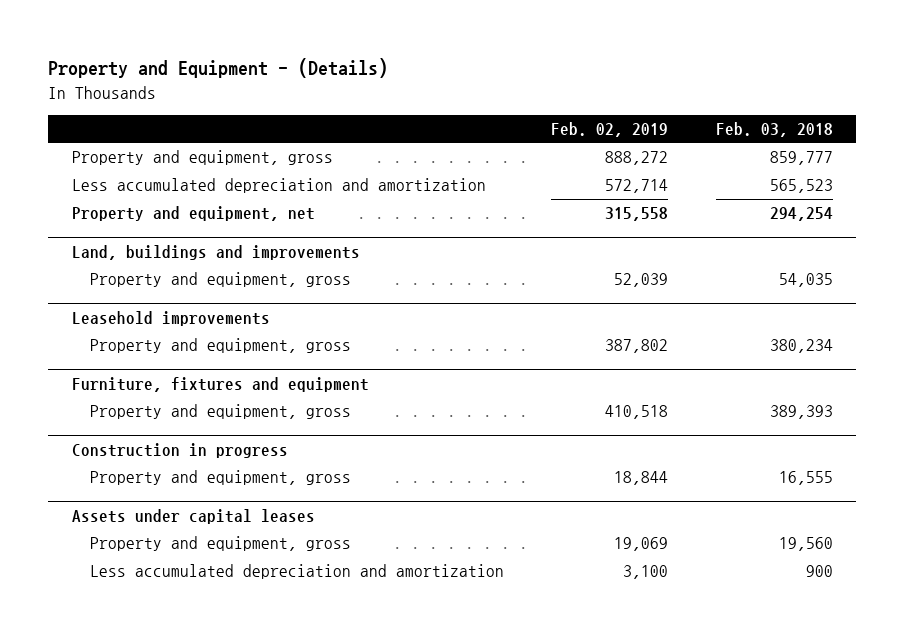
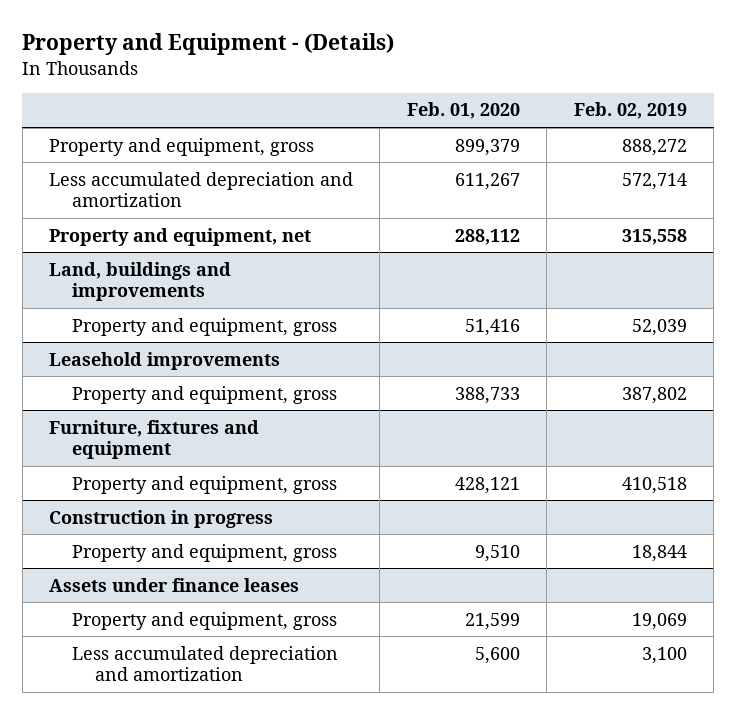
[715,122,833,138] Feb. 03, 2018 -> none
none -> [406,102,520,120] Feb. 01, 2020
[71,508,315,524] Assets under capital leases -> [49,577,300,592] Assets under finance leases

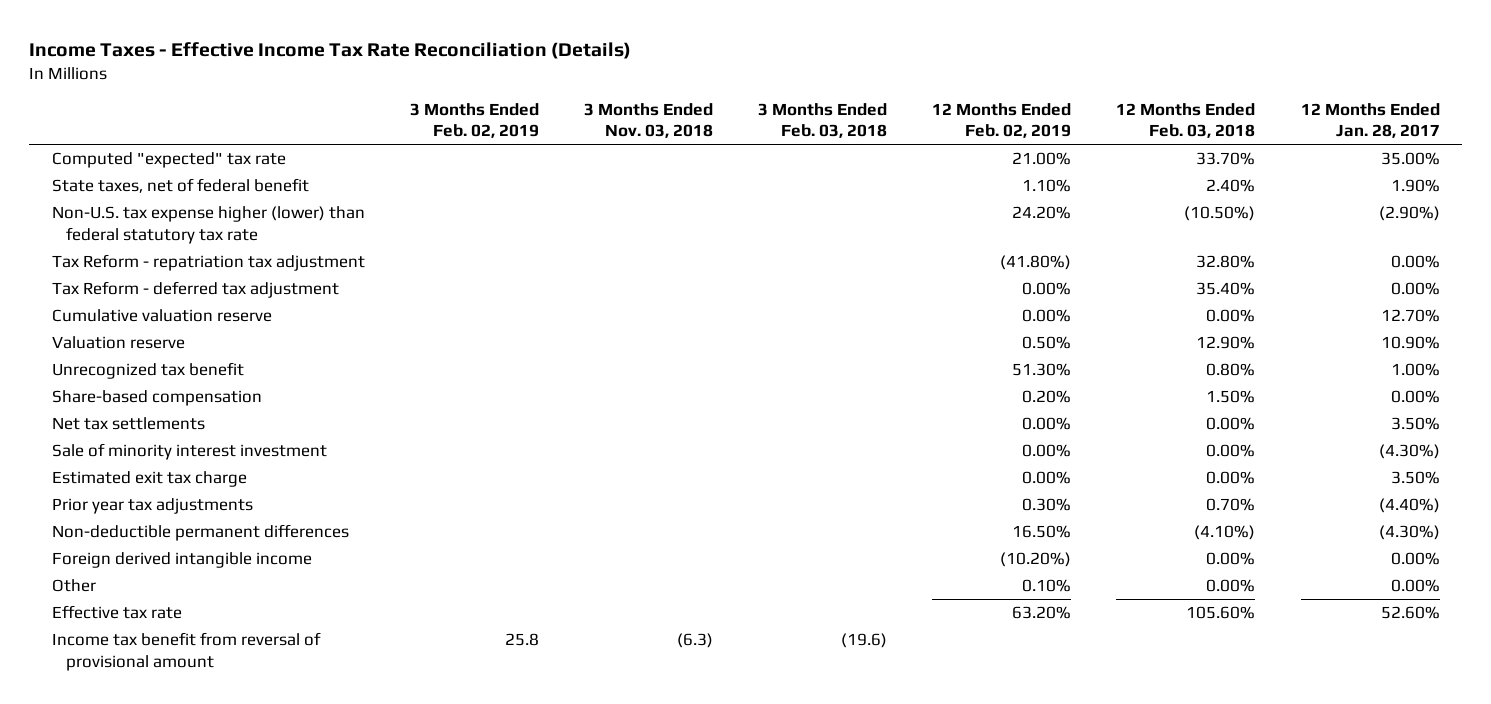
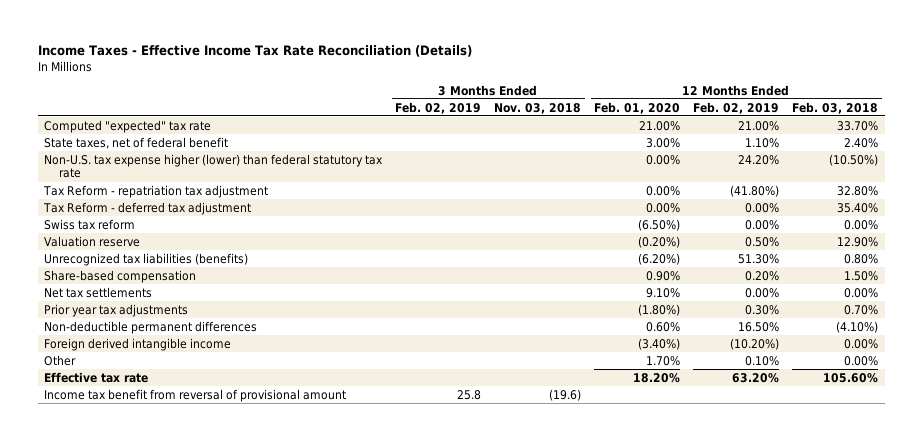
[758,102,888,139] 3 Months Ended Feb. 03, 2018 -> none
[1300,102,1440,139] 12 Months Ended Jan. 28, 2017 -> none
none -> [594,101,681,114] Feb. 01, 2020
[51,309,272,323] Cumulative valuation reserve -> none
none -> [44,218,136,230] Swiss tax reform
[51,362,244,380] Unrecognized tax benefit -> [44,252,249,266] Unrecognized tax liabilities (benefits)
[51,443,327,461] Sale of minority interest investment -> none
[51,471,247,488] Estimated exit tax charge -> none
[676,633,713,649] (6.3) -> [549,388,582,401] (19.6)

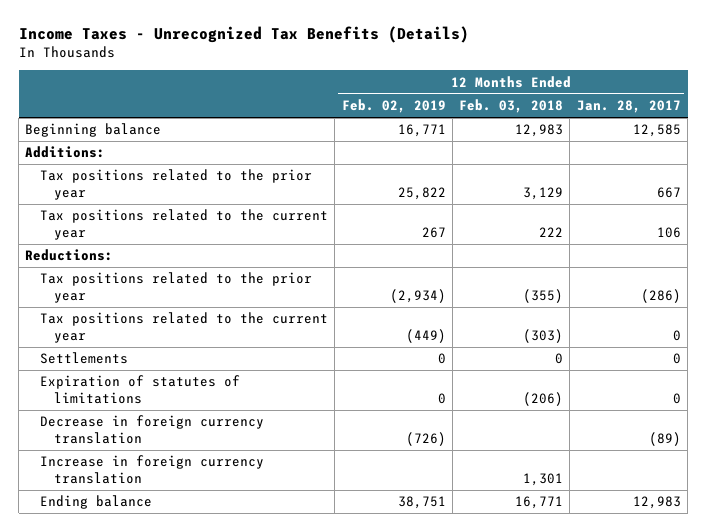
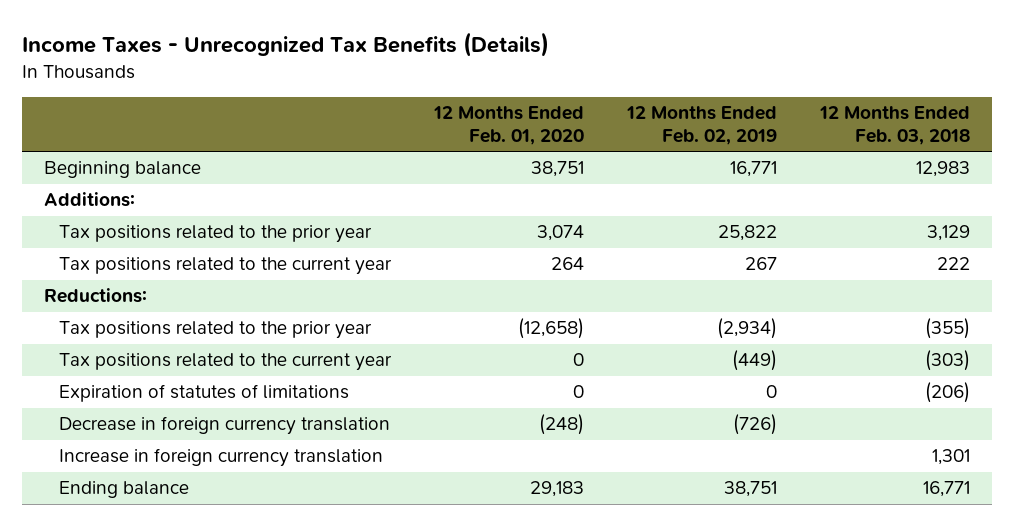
[576,100,681,114] Jan. 28, 2017 -> none
none -> [433,105,585,145] 12 Months Ended Feb. 01, 2020
[39,352,128,365] Settlements -> none

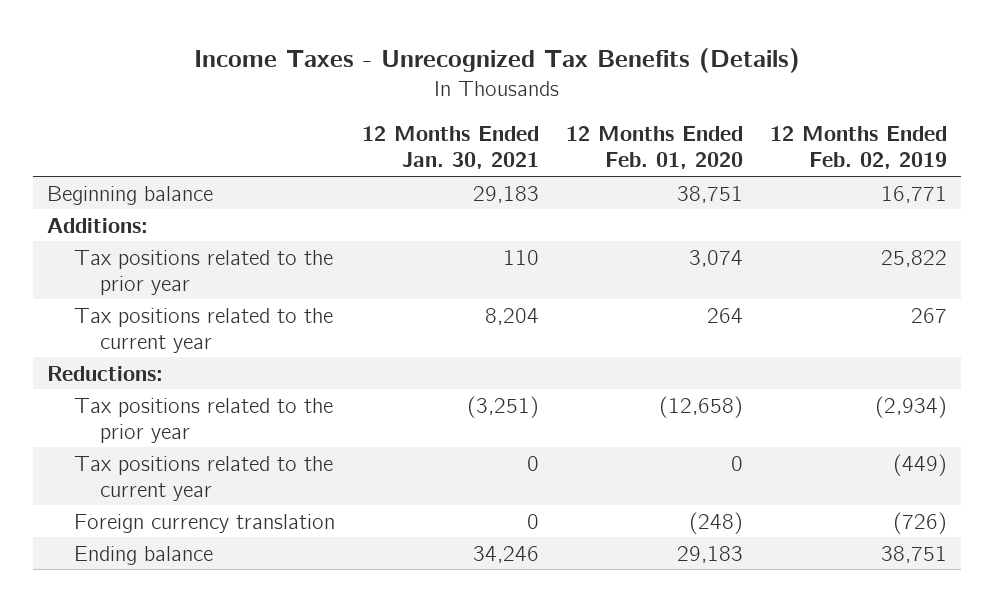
[819,105,971,145] 12 Months Ended Feb. 03, 2018 -> none
none -> [361,126,539,170] 12 Months Ended Jan. 30, 2021
[59,384,350,403] Expiration of statutes of limitations -> none
[59,448,384,468] Increase in foreign currency translation -> none
[59,416,391,436] Decrease in foreign currency translation -> [73,513,335,533] Foreign currency translation

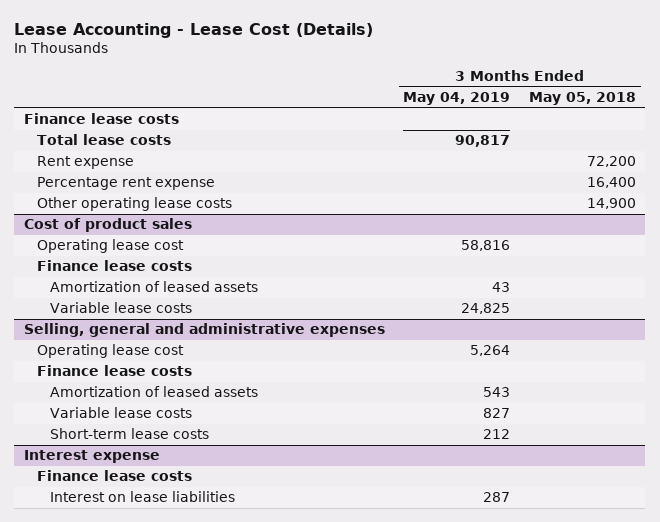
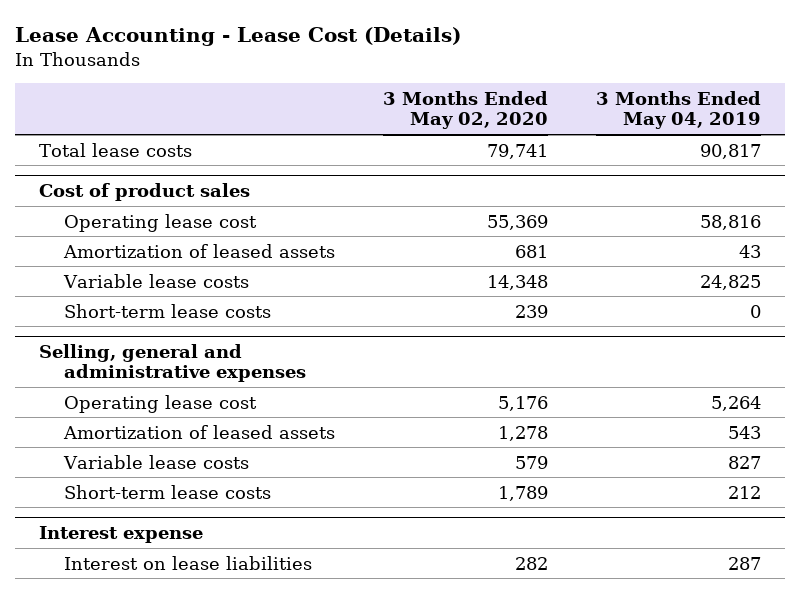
[529,92,637,106] May 05, 2018 -> none
none -> [383,90,549,130] 3 Months Ended May 02, 2020
[23,113,179,125] Finance lease costs -> none
[36,156,134,170] Rent expense -> none
[36,177,215,191] Percentage rent expense -> none
[36,197,232,212] Other operating lease costs -> none
[36,260,192,272] Finance lease costs -> none
none -> [64,303,272,318] Short-term lease costs
[36,365,192,377] Finance lease costs -> none
[36,470,192,482] Finance lease costs -> none

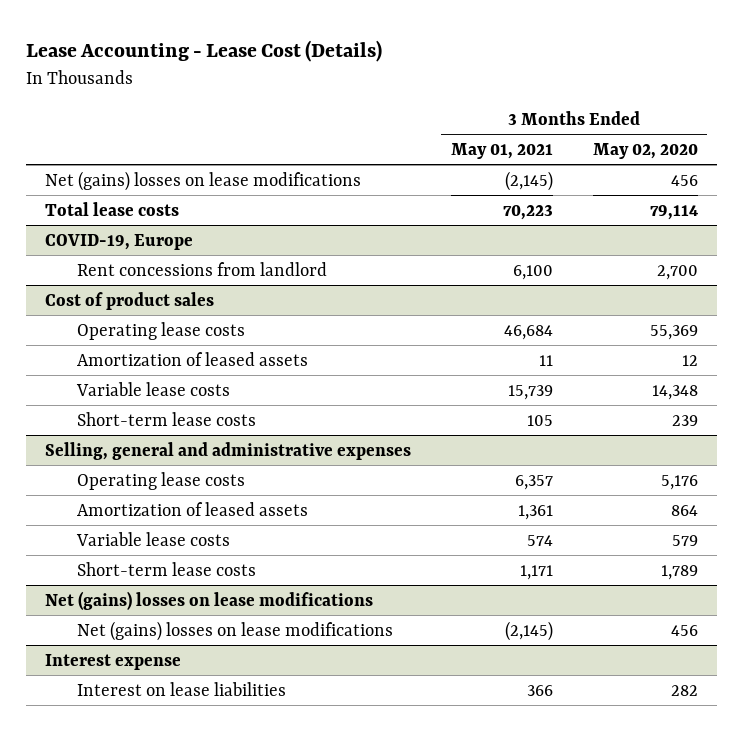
[596,90,762,130] 3 Months Ended May 04, 2019 -> none
none -> [450,142,553,159] May 01, 2021
none -> [45,170,362,191] Net (gains) losses on lease modifications
[487,143,549,159] 79,741 -> [649,204,698,220] 79,114
none -> [45,233,194,250] COVID-19, Europe
none -> [77,261,328,276] Rent concessions from landlord
[64,213,258,232] Operating lease cost -> [77,321,246,340] Operating lease costs
[515,244,549,258] 681 -> [681,354,698,366] 12
[64,394,258,413] Operating lease cost -> [77,471,246,490] Operating lease costs
[498,425,549,441] 1,278 -> [670,504,698,516] 864
none -> [45,590,374,610] Net (gains) losses on lease modifications
none -> [77,620,394,641] Net (gains) losses on lease modifications

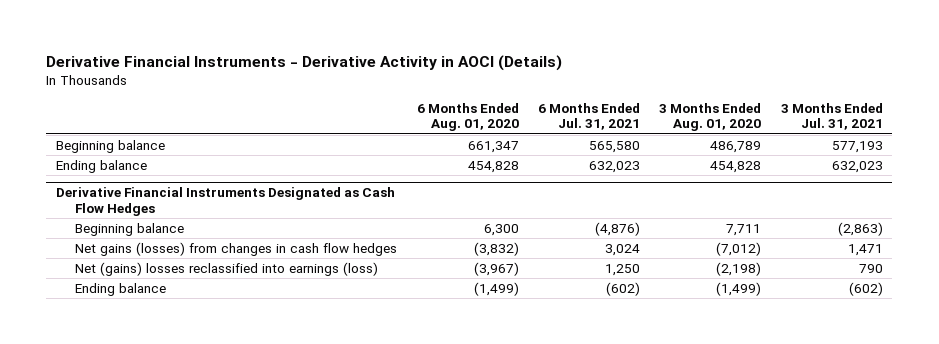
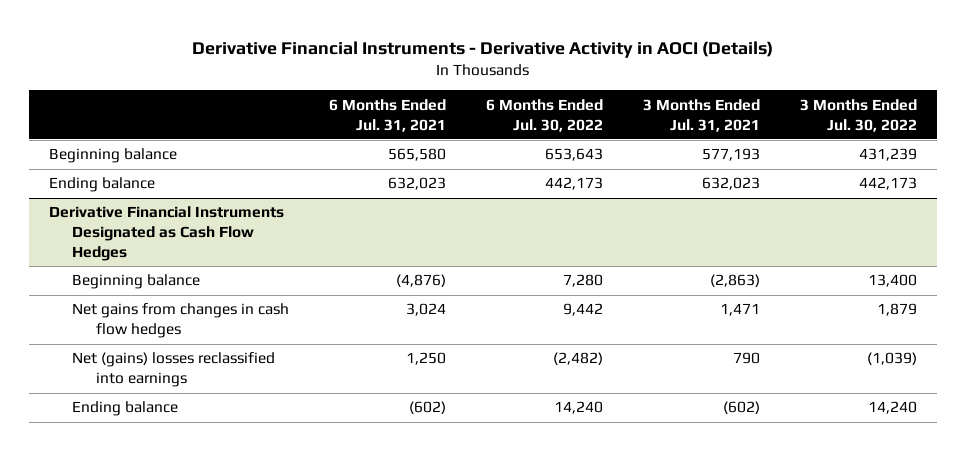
[416,102,519,132] 6 Months Ended Aug. 01, 2020 -> none
[659,102,762,132] 3 Months Ended Aug. 01, 2020 -> none
none -> [486,98,604,132] 6 Months Ended Jul. 30, 2022
none -> [799,98,917,132] 3 Months Ended Jul. 30, 2022
[75,241,398,256] Net gains (losses) from changes in cash flow hedges -> [72,303,290,339] Net gains from changes in cash flow hedges
[75,261,379,276] Net (gains) losses reclassified into earnings (loss) -> [72,352,276,388] Net (gains) losses reclassified into earnings

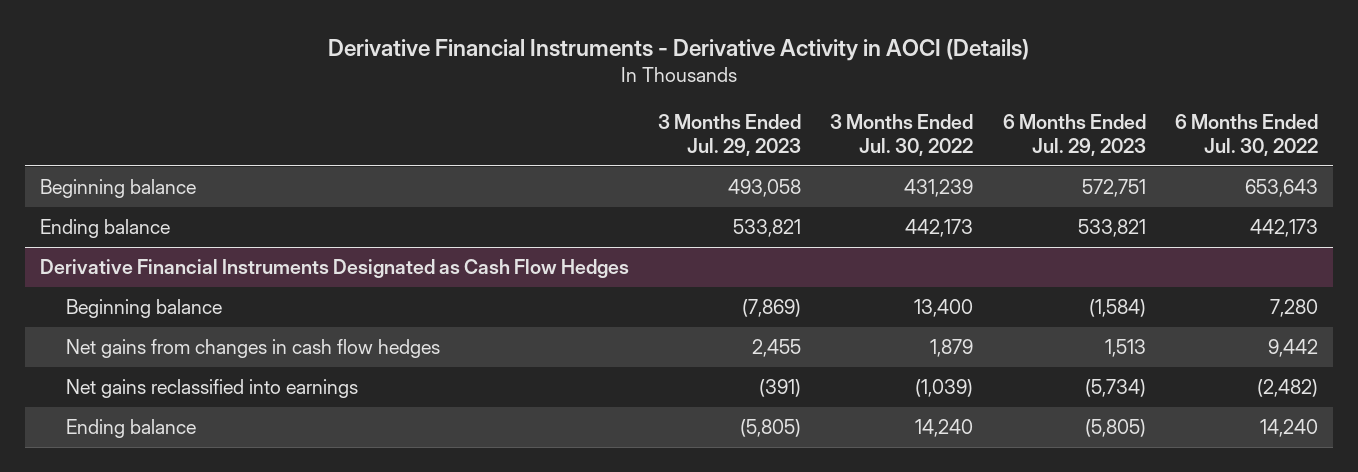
[329,98,447,132] 6 Months Ended Jul. 31, 2021 -> none
[642,98,760,132] 3 Months Ended Jul. 31, 2021 -> none
none -> [658,113,802,156] 3 Months Ended Jul. 29, 2023
none -> [1002,113,1146,156] 6 Months Ended Jul. 29, 2023
[72,352,276,388] Net (gains) losses reclassified into earnings -> [66,379,359,399] Net gains reclassified into earnings

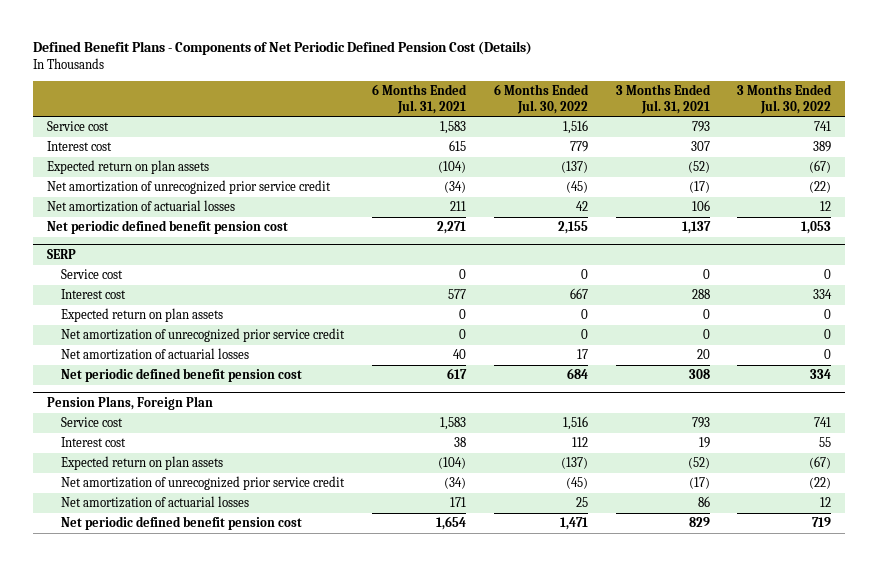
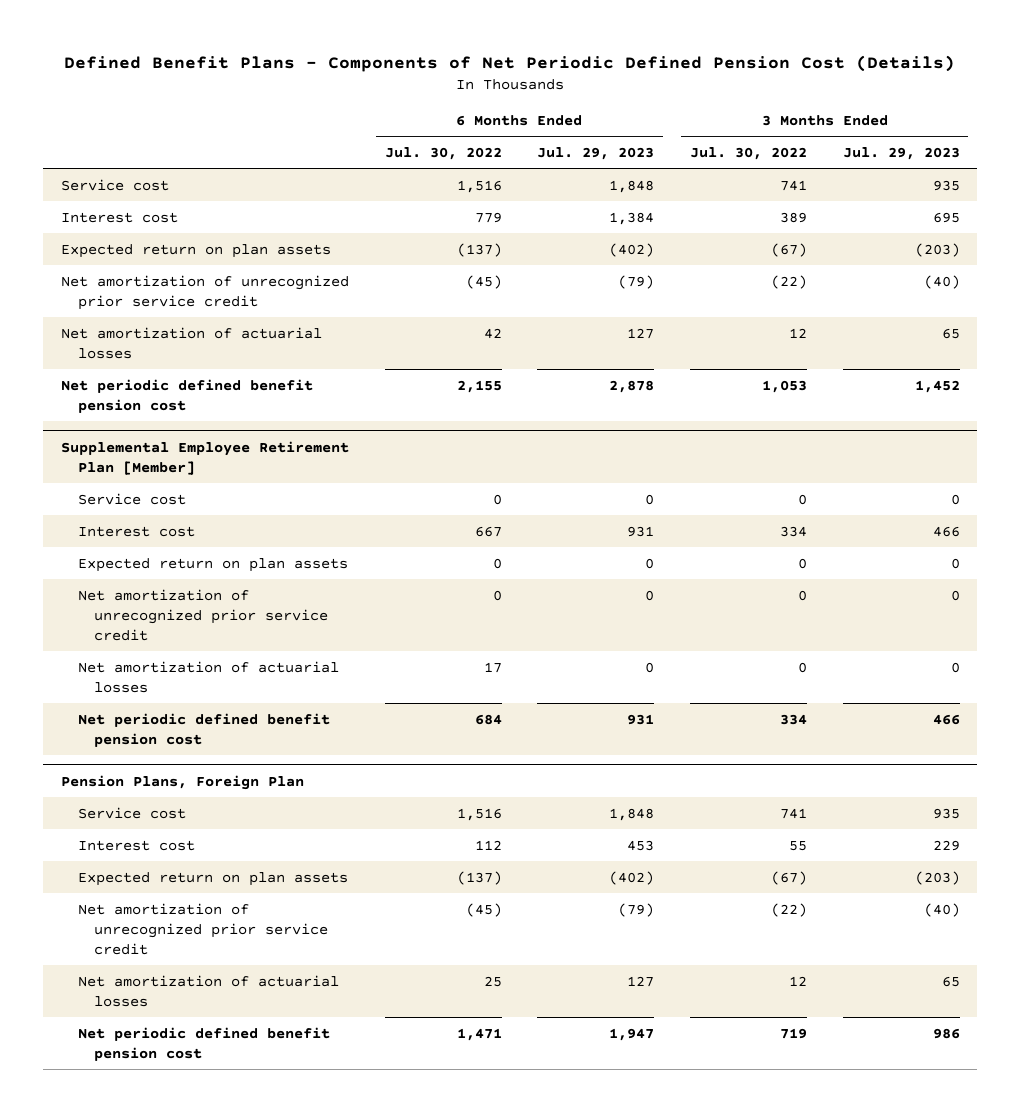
[372,84,468,114] 6 Months Ended Jul. 31, 2021 -> none
[615,84,711,114] 3 Months Ended Jul. 31, 2021 -> none
none -> [537,146,655,160] Jul. 29, 2023
none -> [842,146,960,160] Jul. 29, 2023
[46,248,76,259] SERP -> [61,440,350,475] Supplemental Employee Retirement Plan [Member]

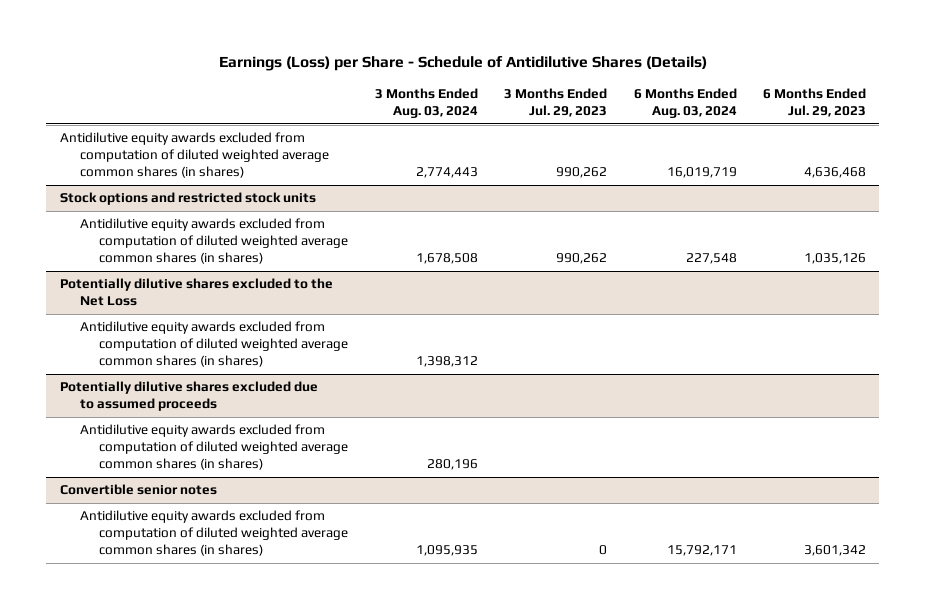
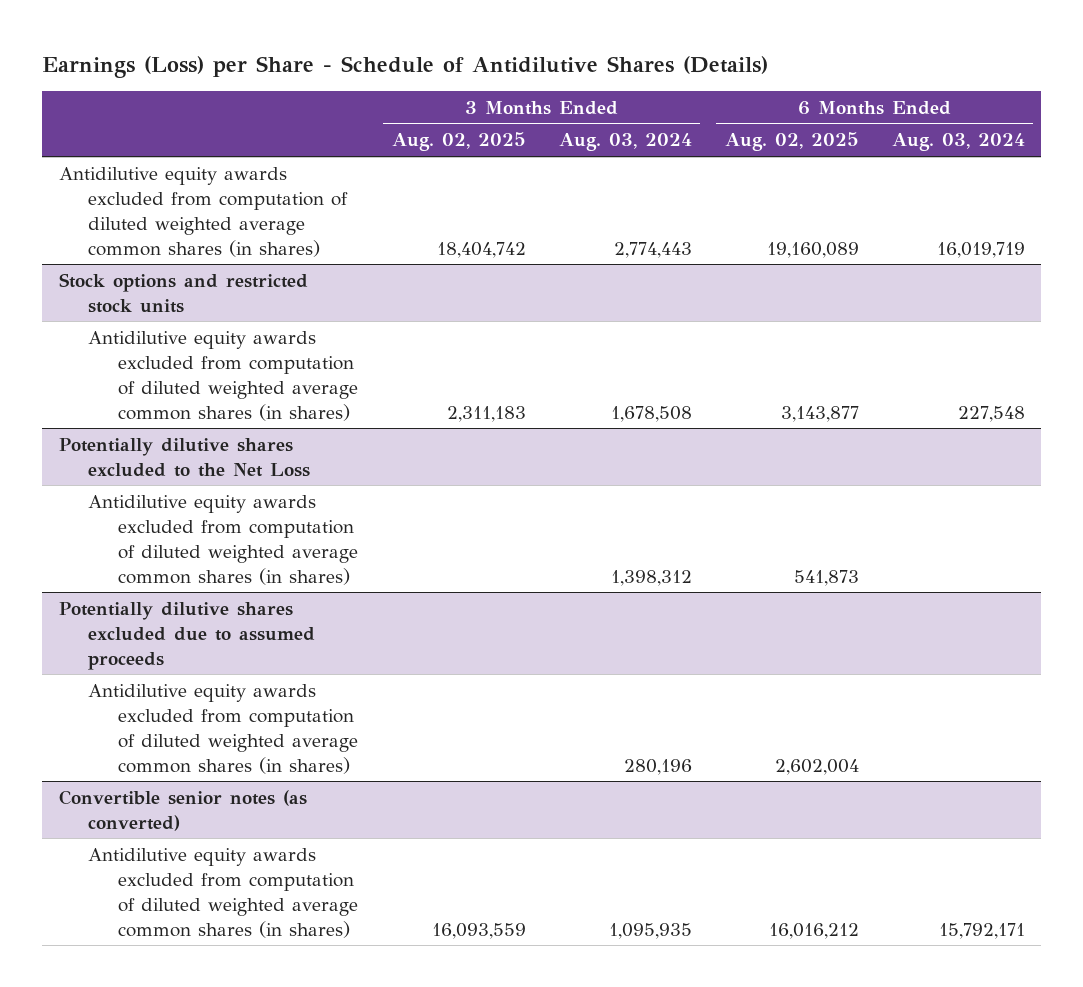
[504,88,608,118] 3 Months Ended Jul. 29, 2023 -> none
[763,88,867,118] 6 Months Ended Jul. 29, 2023 -> none
none -> [391,132,526,152] Aug. 02, 2025
none -> [724,132,859,152] Aug. 02, 2025
[59,484,217,496] Convertible senior notes -> [58,789,307,831] Convertible senior notes (as converted)

